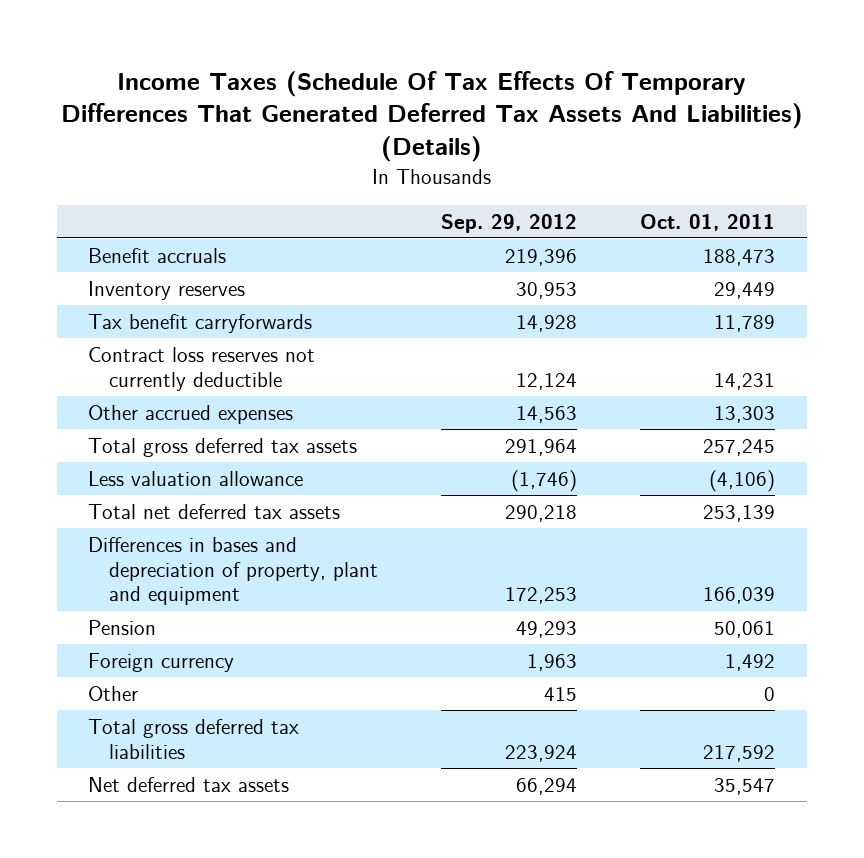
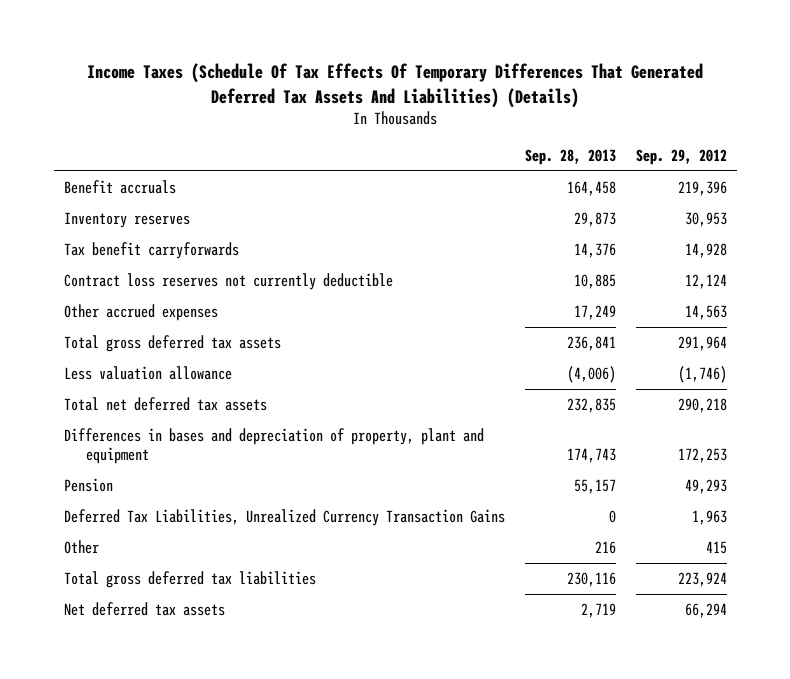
[640,213,776,231] Oct. 01, 2011 -> none
none -> [524,148,616,165] Sep. 28, 2013
[88,653,235,673] Foreign currency -> [63,509,505,527] Deferred Tax Liabilities, Unrealized Currency Transaction Gains

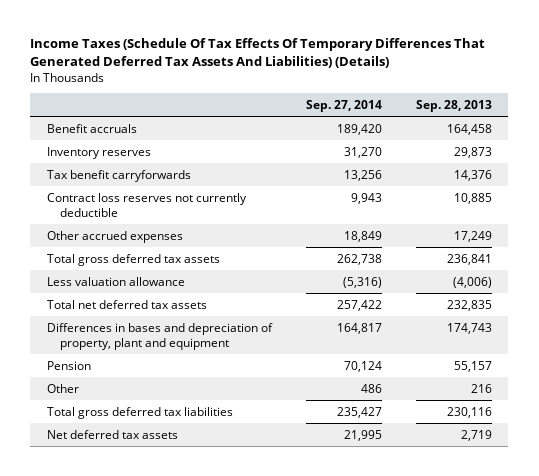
[635,148,727,165] Sep. 29, 2012 -> none
none -> [305,99,382,112] Sep. 27, 2014
[63,509,505,527] Deferred Tax Liabilities, Unrealized Currency Transaction Gains -> none

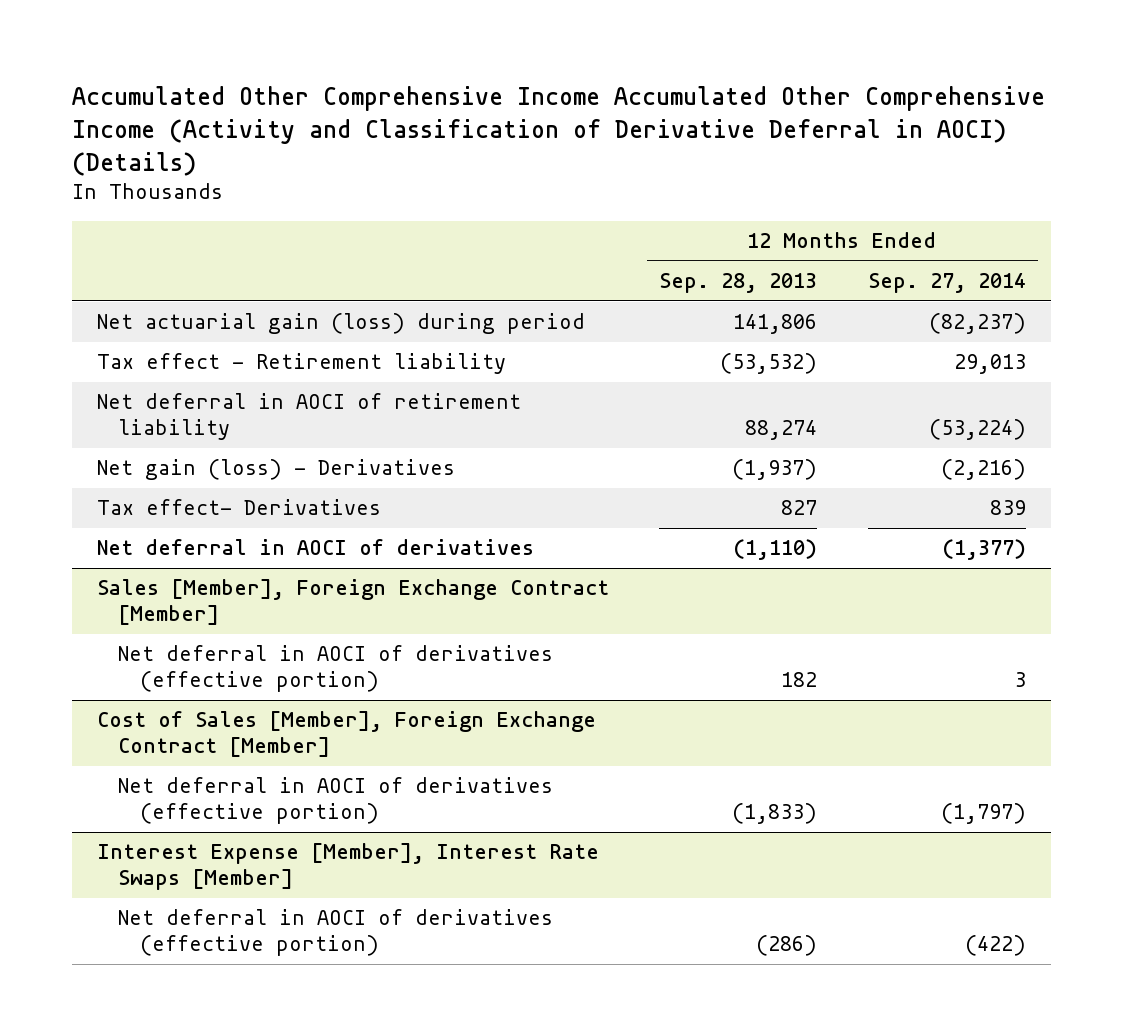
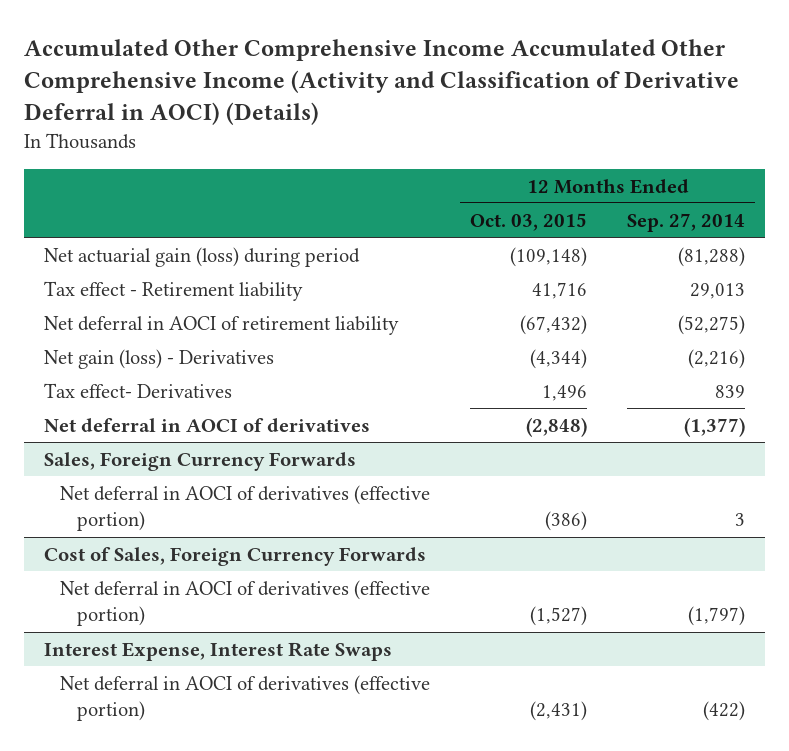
[659,272,818,293] Sep. 28, 2013 -> none
none -> [470,212,588,231] Oct. 03, 2015
[928,313,1026,335] (82,237) -> [678,246,746,267] (81,288)
[928,419,1026,441] (53,224) -> [678,314,746,335] (52,275)
[96,579,609,626] Sales [Member], Foreign Exchange Contract [Member] -> none
none -> [43,451,356,471] Sales, Foreign Currency Forwards
[96,711,596,758] Cost of Sales [Member], Foreign Exchange Contract [Member] -> none
none -> [43,546,426,566] Cost of Sales, Foreign Currency Forwards
[96,843,599,891] Interest Expense [Member], Interest Rate Swaps [Member] -> [43,641,392,661] Interest Expense, Interest Rate Swaps

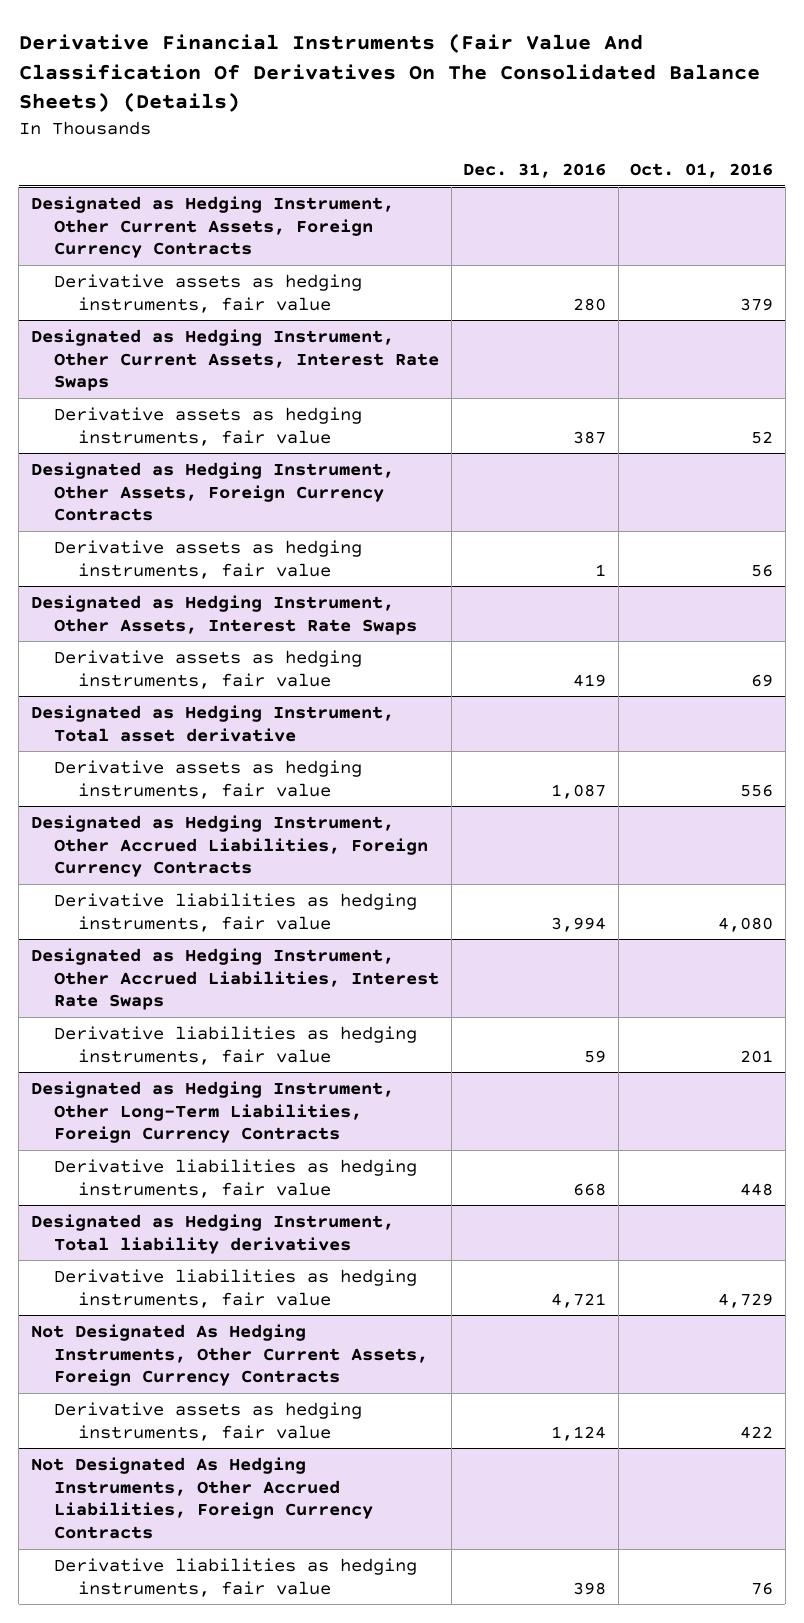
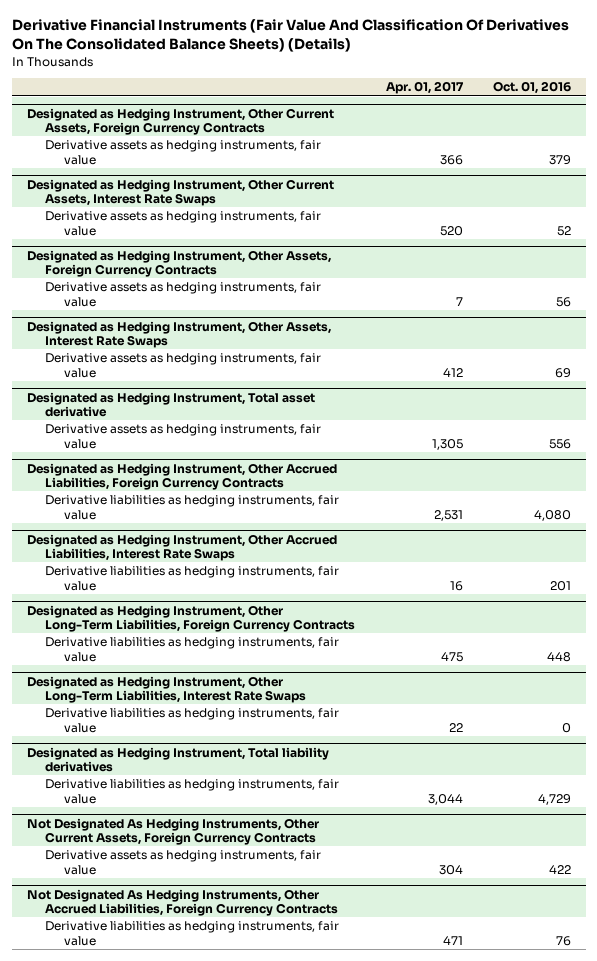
[463,163,607,179] Dec. 31, 2016 -> none
none -> [385,81,464,95] Apr. 01, 2017
none -> [26,675,307,703] Designated as Hedging Instrument, Other Long-Term Liabilities, Interest Rate Swaps
none -> [45,708,340,733] Derivative liabilities as hedging instruments, fair value

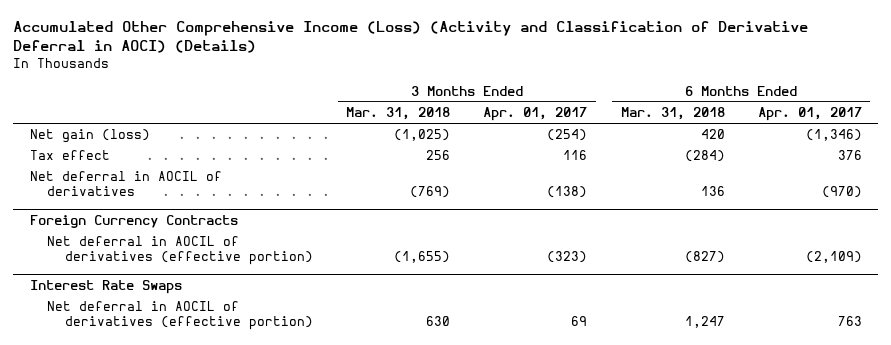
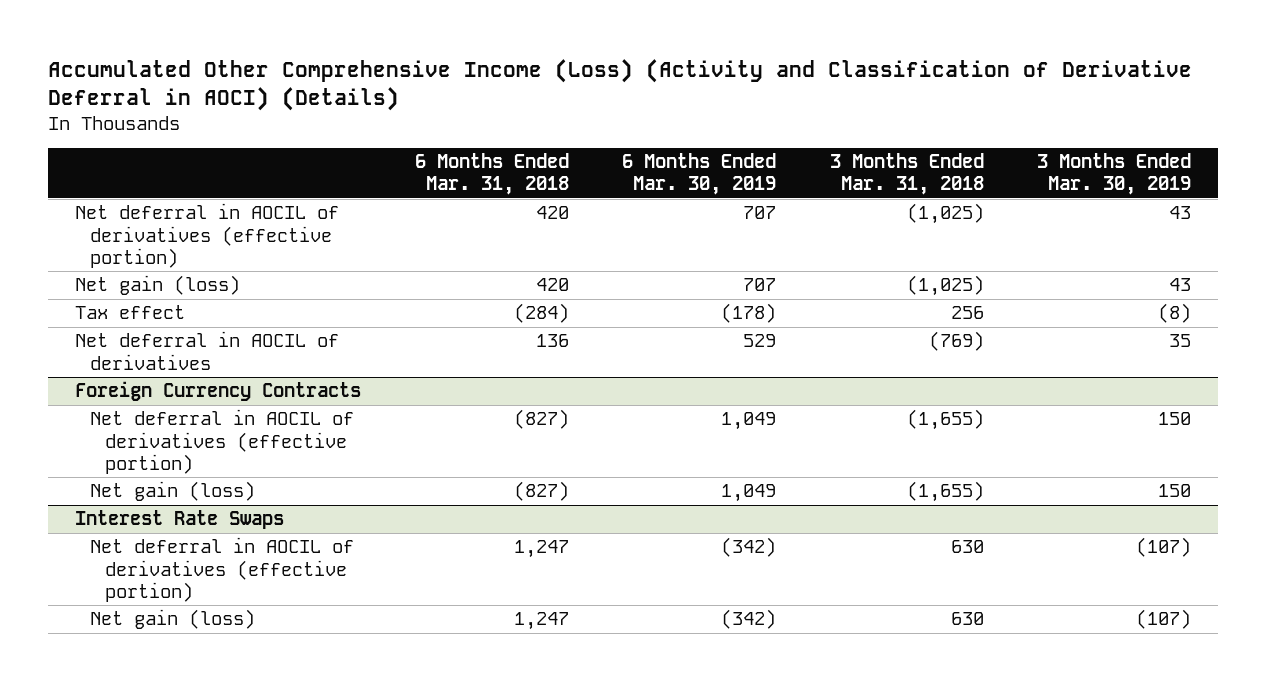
[483,107,588,122] Apr. 01, 2017 -> none
[757,107,862,122] Apr. 01, 2017 -> none
none -> [622,153,777,196] 6 Months Ended Mar. 30, 2019
none -> [1037,153,1192,196] 3 Months Ended Mar. 30, 2019
none -> [75,203,340,268] Net deferral in AOCIL of derivatives (effective portion)
none -> [90,481,256,502] Net gain (loss)
none -> [90,609,256,630] Net gain (loss)

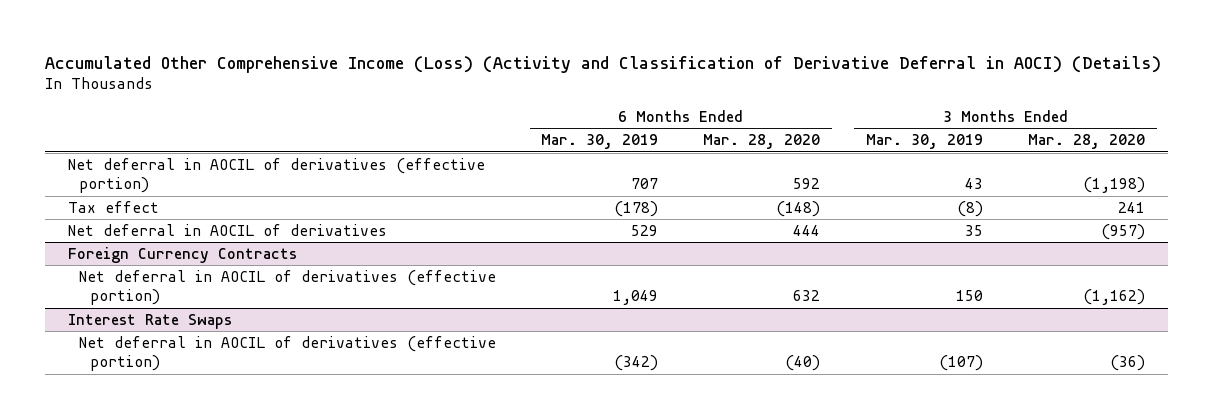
[414,153,569,196] 6 Months Ended Mar. 31, 2018 -> none
[829,153,984,196] 3 Months Ended Mar. 31, 2018 -> none
none -> [703,134,821,150] Mar. 28, 2020
none -> [1028,134,1146,150] Mar. 28, 2020
[75,275,241,296] Net gain (loss) -> none
[90,481,256,502] Net gain (loss) -> none
[90,609,256,630] Net gain (loss) -> none

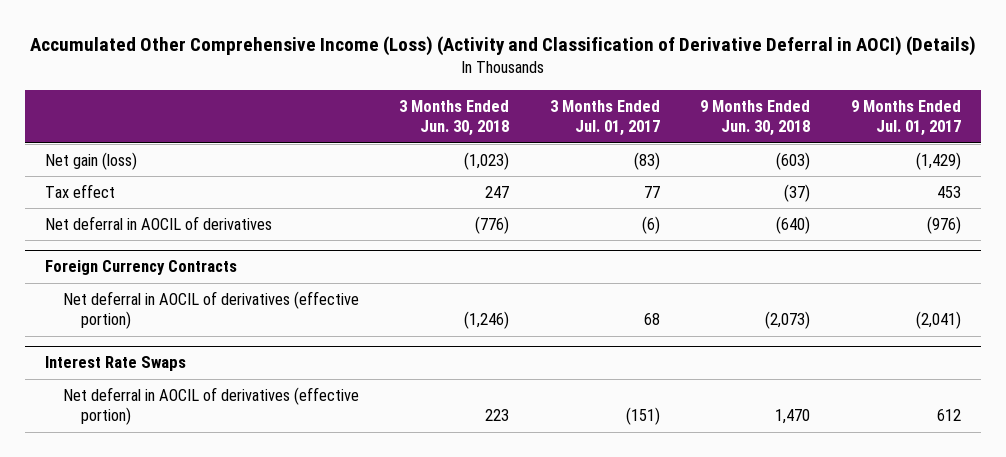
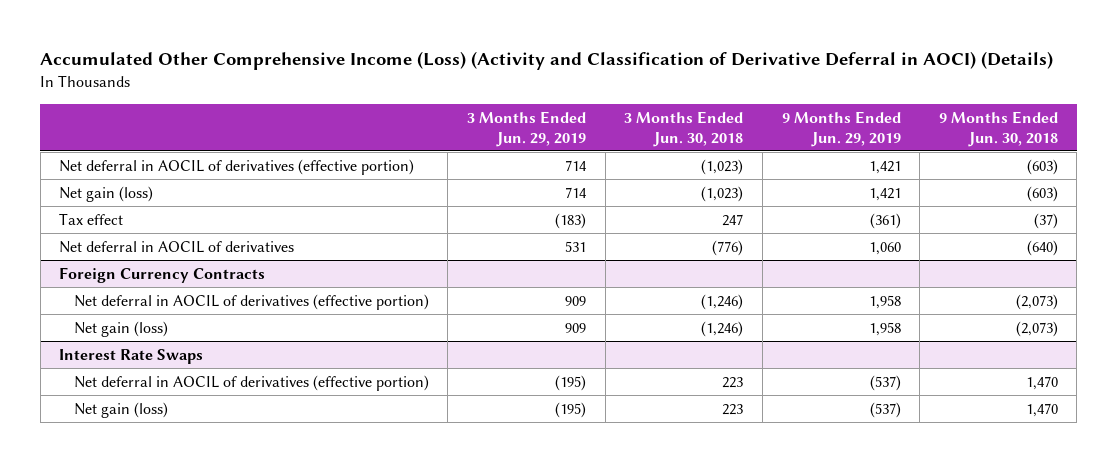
[549,99,660,137] 3 Months Ended Jul. 01, 2017 -> none
[850,99,961,137] 9 Months Ended Jul. 01, 2017 -> none
none -> [467,110,587,147] 3 Months Ended Jun. 29, 2019
none -> [781,110,901,147] 9 Months Ended Jun. 29, 2019
none -> [59,158,415,175] Net deferral in AOCIL of derivatives (effective portion)
none -> [73,320,168,337] Net gain (loss)
none -> [73,401,168,418] Net gain (loss)

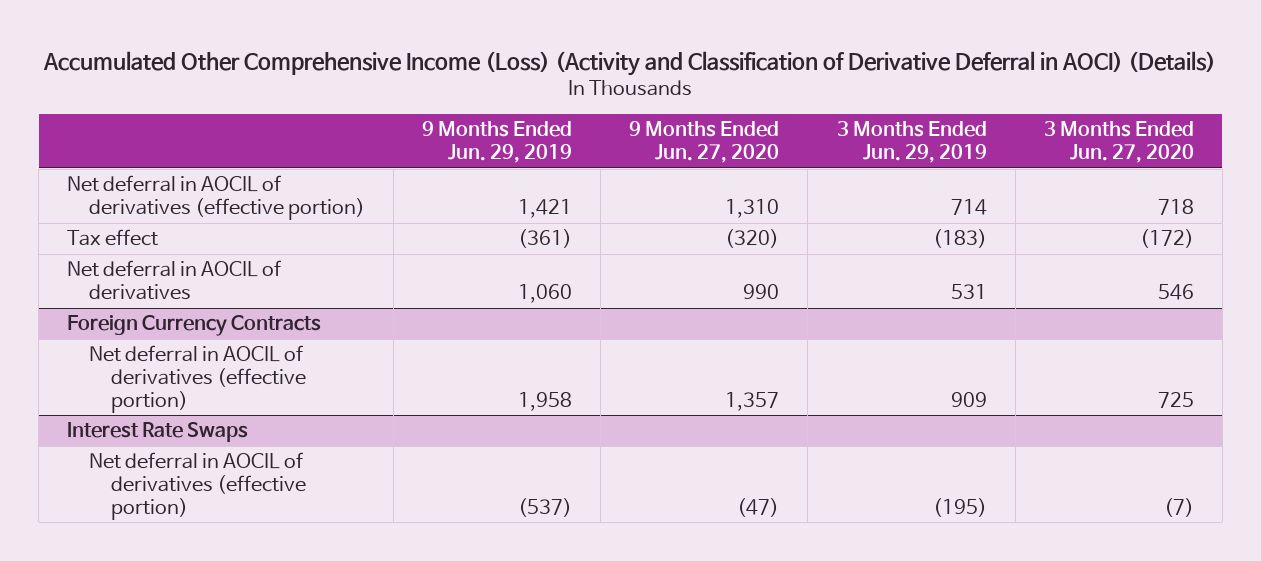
[624,110,744,147] 3 Months Ended Jun. 30, 2018 -> none
[938,110,1058,147] 9 Months Ended Jun. 30, 2018 -> none
none -> [629,121,780,164] 9 Months Ended Jun. 27, 2020
none -> [1043,121,1194,164] 3 Months Ended Jun. 27, 2020
[59,185,154,202] Net gain (loss) -> none
[73,320,168,337] Net gain (loss) -> none
[73,401,168,418] Net gain (loss) -> none

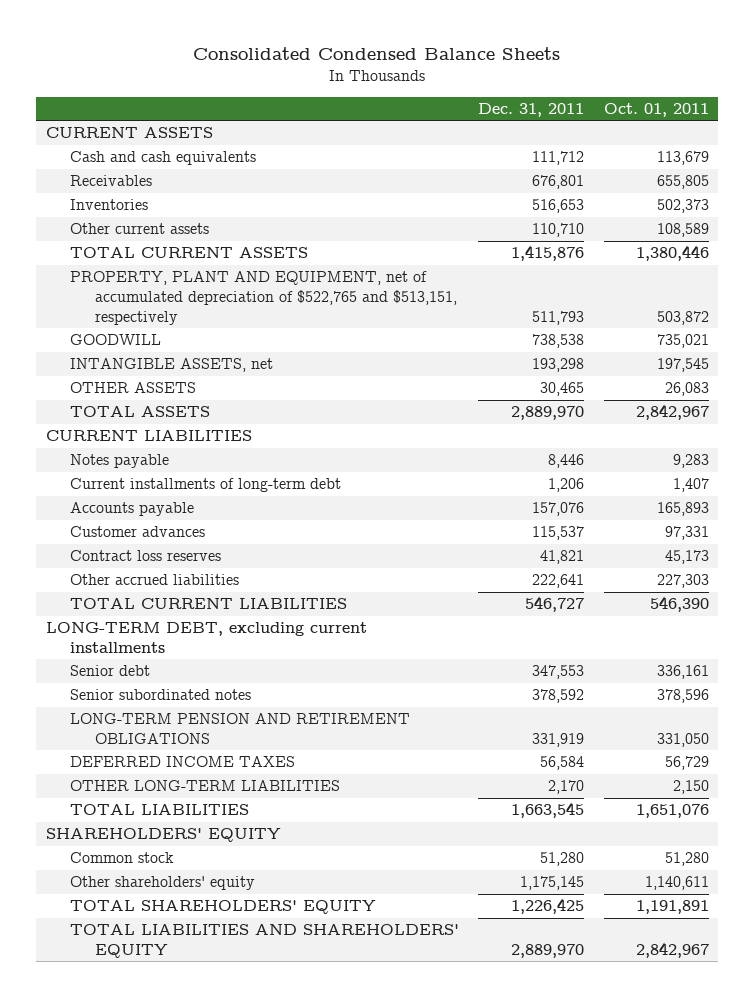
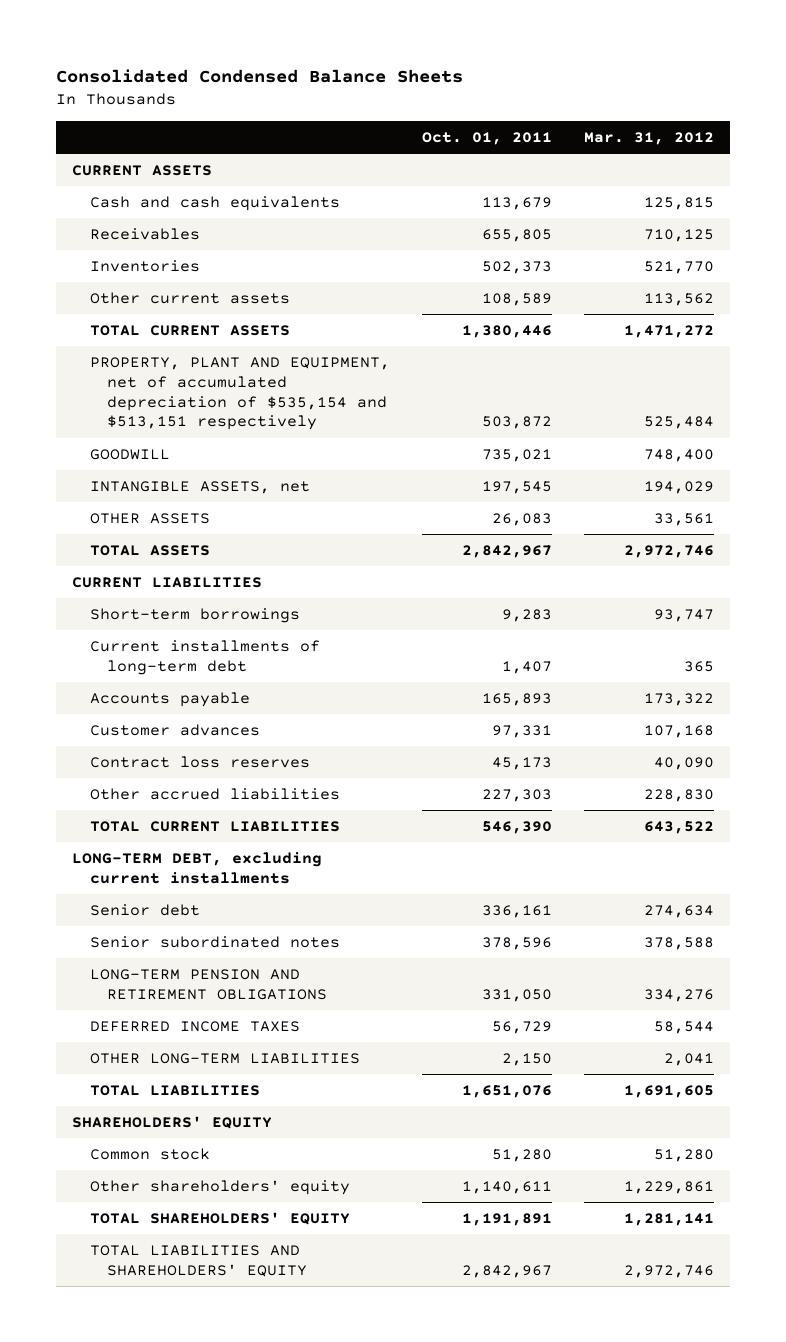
[478,103,585,118] Dec. 31, 2011 -> none
none -> [583,132,714,146] Mar. 31, 2012
[70,271,457,325] PROPERTY, PLANT AND EQUIPMENT, net of accumulated depreciation of $522,765 and $513,151, respectively -> [89,357,390,431] PROPERTY, PLANT AND EQUIPMENT, net of accumulated depreciation of $535,154 and $513,151 respectively
[70,454,170,469] Notes payable -> [89,608,300,624] Short-term borrowings

